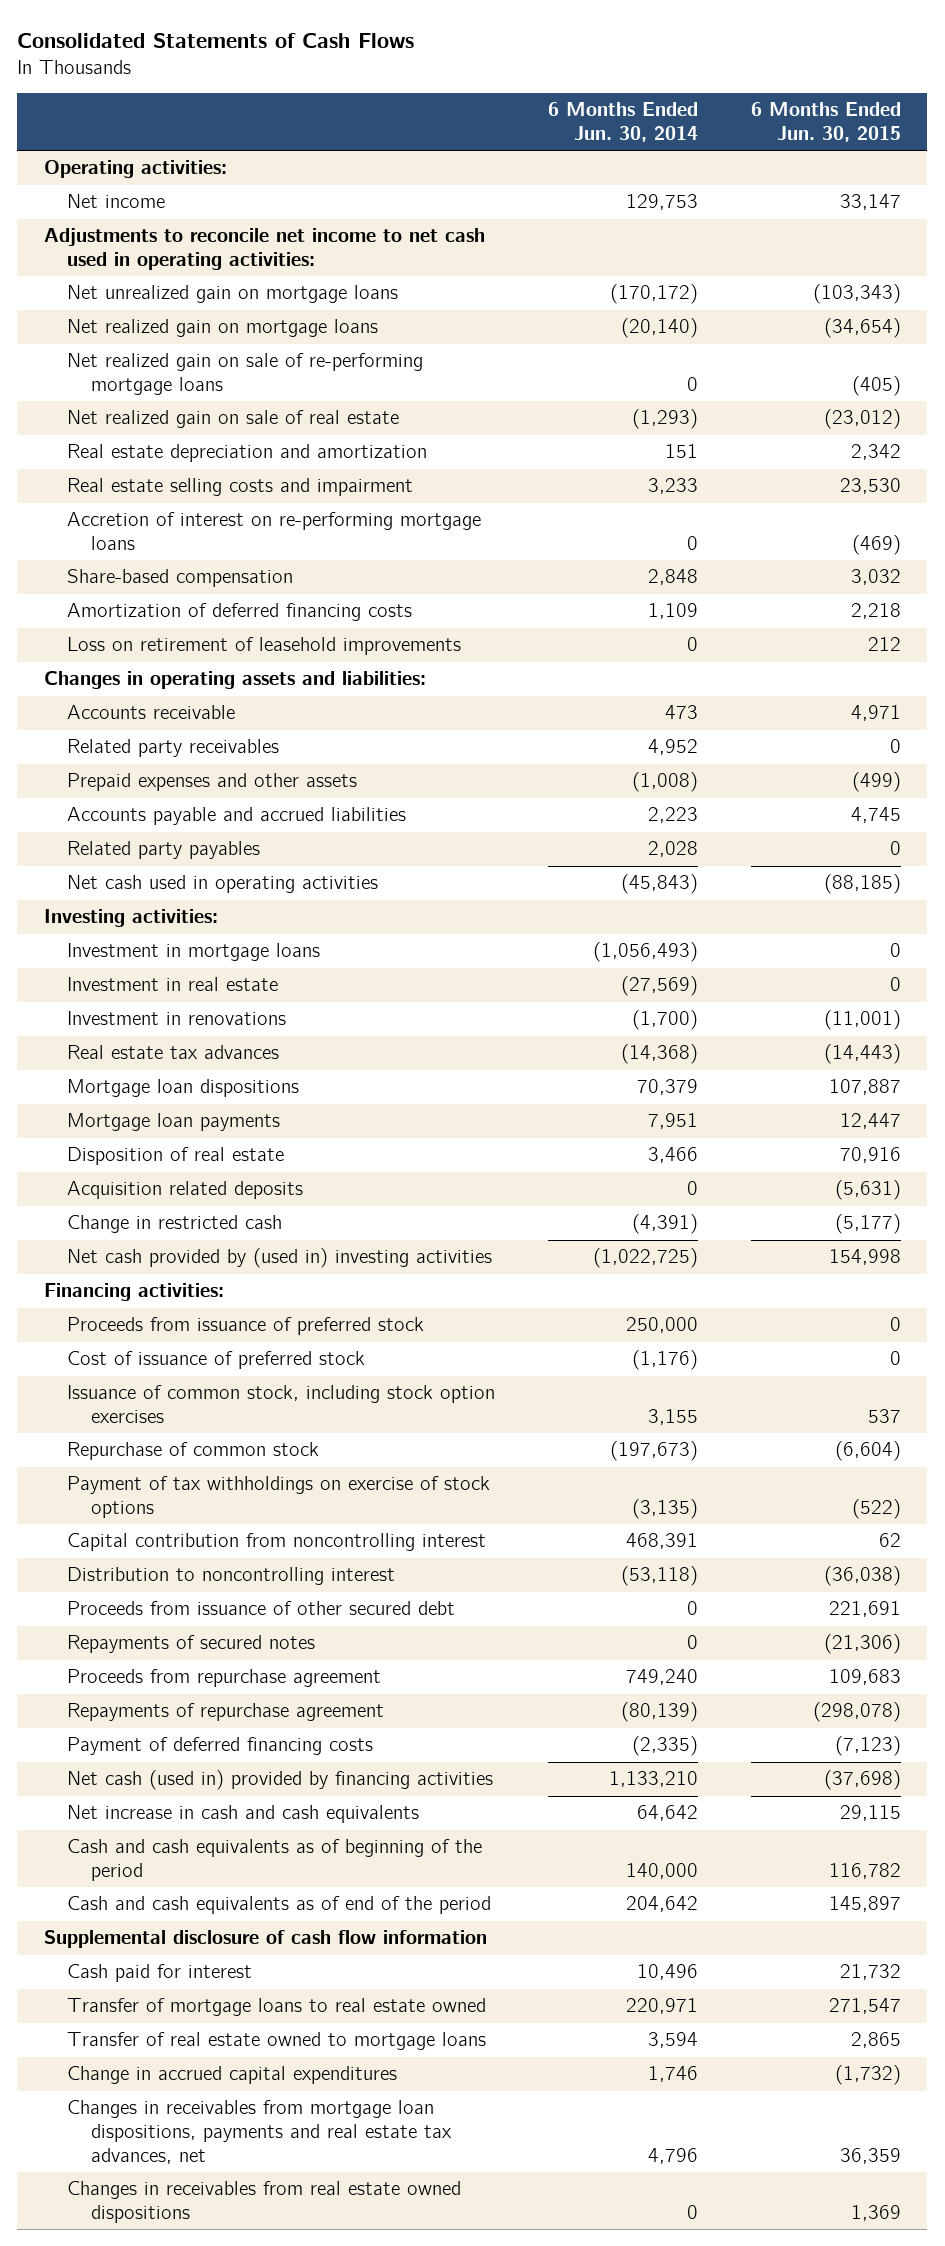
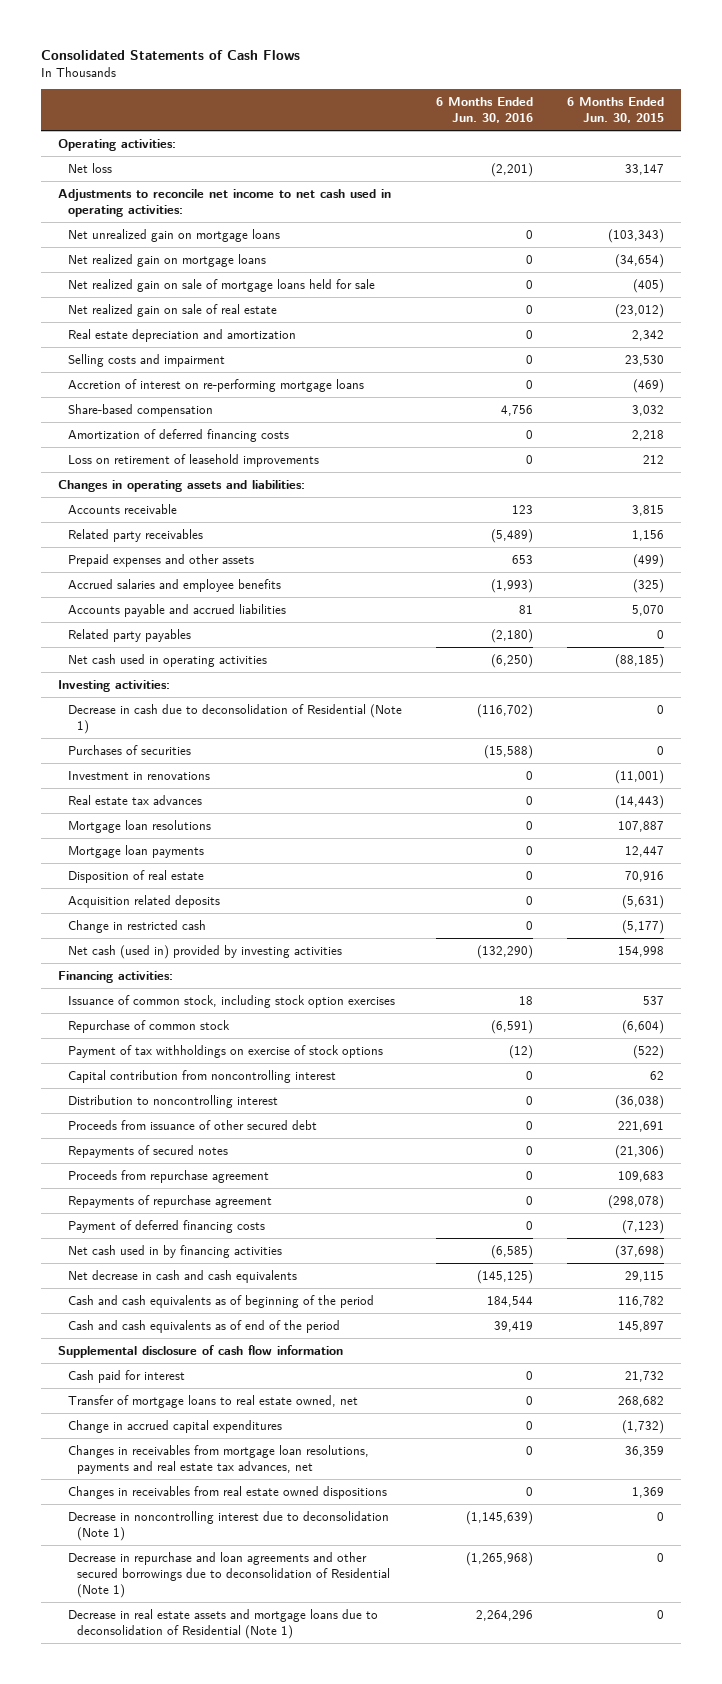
[548,102,699,143] 6 Months Ended Jun. 30, 2014 -> none
none -> [435,97,533,123] 6 Months Ended Jun. 30, 2016
[67,194,166,209] Net income -> [67,162,112,173] Net loss
[67,353,424,396] Net realized gain on sale of re-performing mortgage loans -> [67,278,375,292] Net realized gain on sale of mortgage loans held for sale
[67,478,414,497] Real estate selling costs and impairment -> [67,353,225,367] Selling costs and impairment
[850,705,901,722] 4,971 -> [632,504,665,516] 3,815
[889,739,901,754] 0 -> [632,529,665,541] 1,156
none -> [67,578,281,592] Accrued salaries and employee benefits
[850,807,901,824] 4,745 -> [632,604,665,616] 5,070
[67,943,321,962] Investment in mortgage loans -> none
[67,977,279,992] Investment in real estate -> none
none -> [67,703,402,734] Decrease in cash due to deconsolidation of Residential (Note 1)
none -> [67,744,191,755] Purchases of securities
[67,1079,300,1098] Mortgage loan dispositions -> [67,819,211,833] Mortgage loan resolutions
[67,1248,493,1269] Net cash provided by (used in) investing activities -> [67,944,342,959] Net cash (used in) provided by investing activities
[67,1317,425,1336] Proceeds from issuance of preferred stock -> none
[67,1351,366,1370] Cost of issuance of preferred stock -> none
[67,1770,494,1791] Net cash (used in) provided by financing activities -> [67,1244,282,1258] Net cash used in by financing activities
[67,1805,420,1824] Net increase in cash and cash equivalents -> [67,1269,297,1283] Net decrease in cash and cash equivalents
[67,2032,487,2051] Transfer of real estate owned to mortgage loans -> none
[67,1998,487,2017] Transfer of mortgage loans to real estate owned -> [67,1394,358,1408] Transfer of mortgage loans to real estate owned, net
[828,1998,901,2015] 271,547 -> [618,1395,665,1407] 268,682
[67,2100,452,2165] Changes in receivables from mortgage loan dispositions, payments and real estate tax advances, net -> [67,1444,369,1474] Changes in receivables from mortgage loan resolutions, payments and real estate tax advances, net
none -> [67,1510,389,1541] Decrease in noncontrolling interest due to deconsolidation (Note 1)
none -> [67,1551,391,1598] Decrease in repurchase and loan agreements and other secured borrowings due to deconsolidation of Residential (Note 1)
none -> [67,1608,378,1639] Decrease in real estate assets and mortgage loans due to deconsolidation of Residential (Note 1)

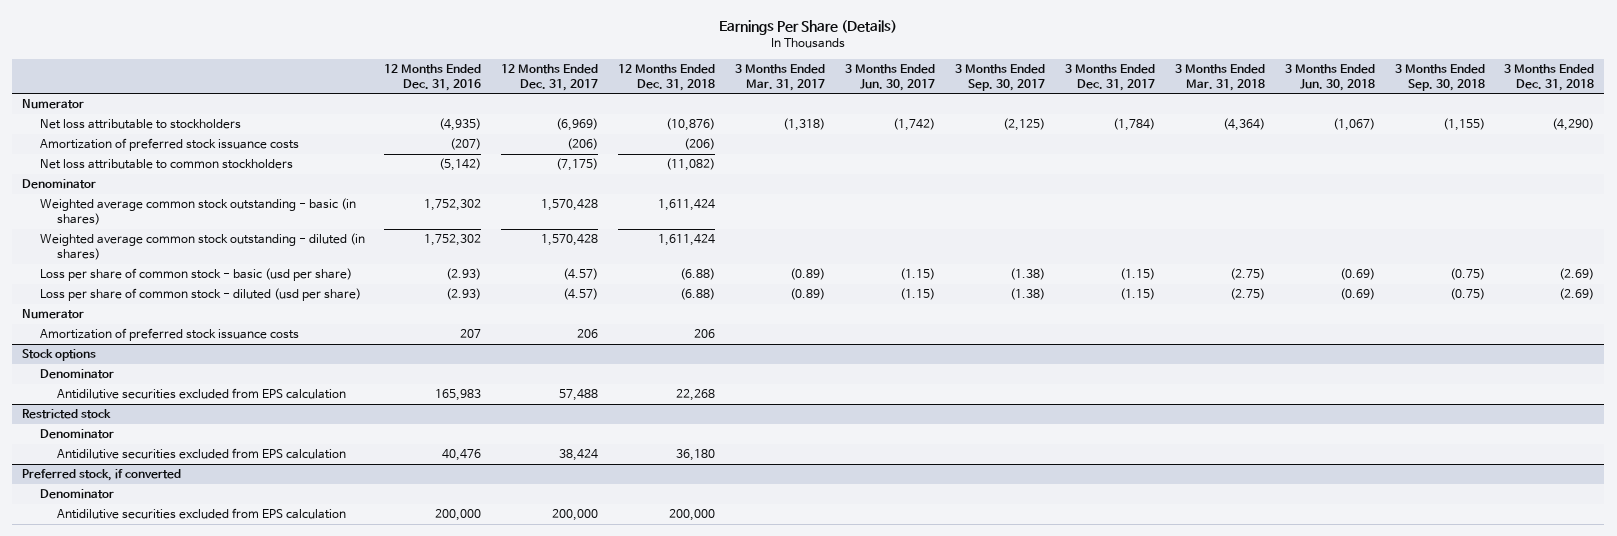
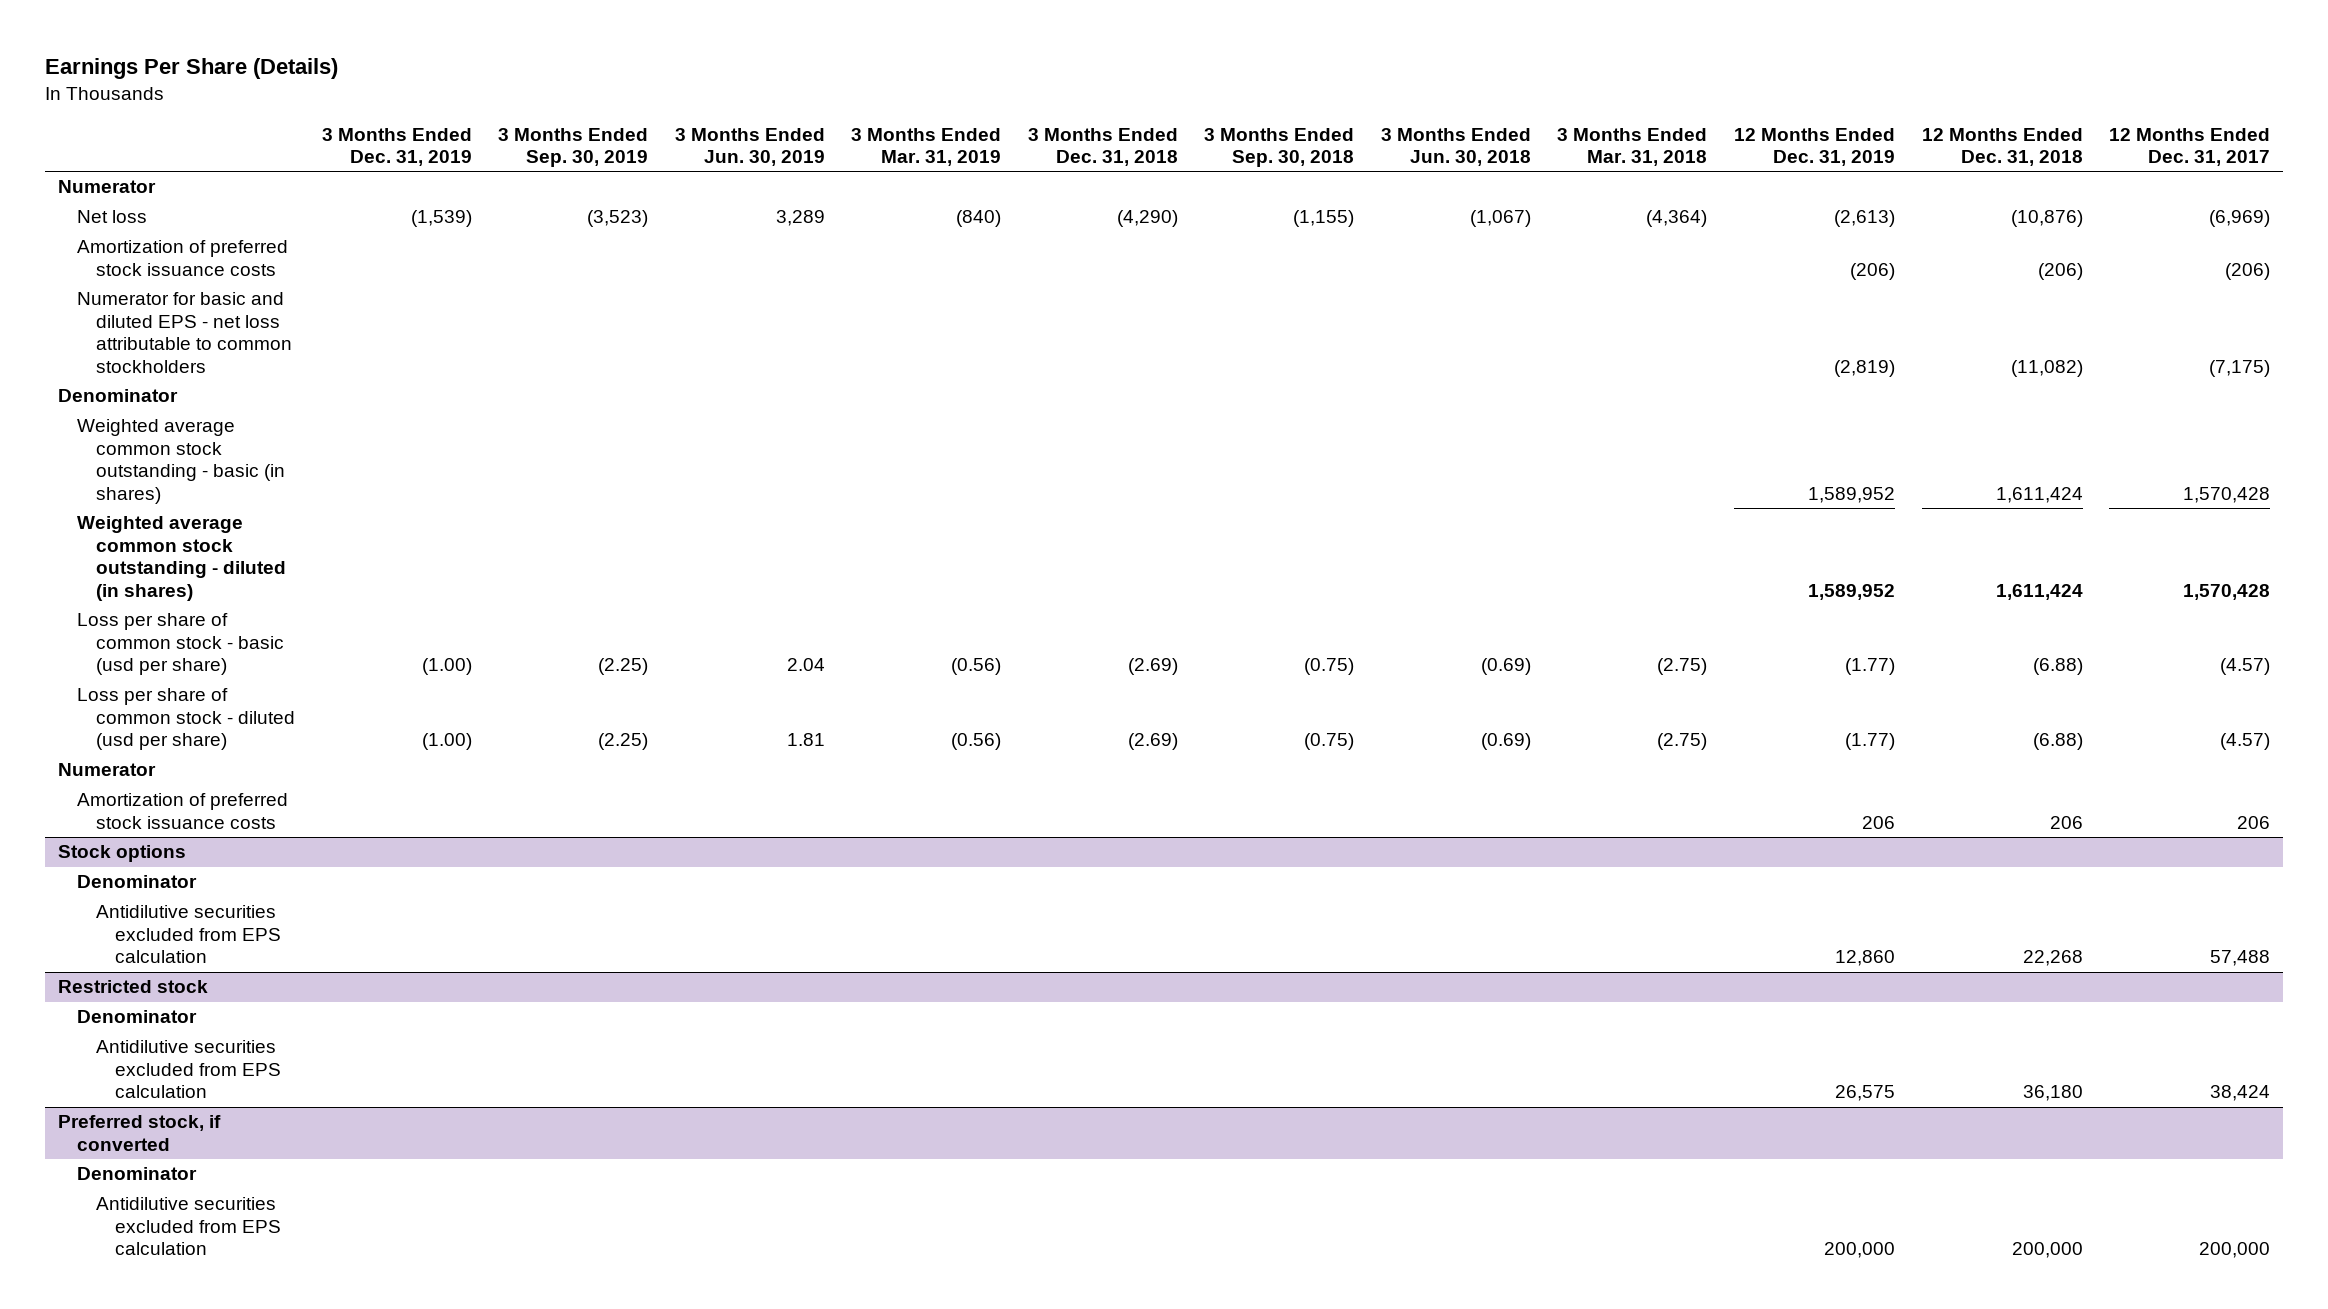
[384,63,482,91] 12 Months Ended Dec. 31, 2016 -> none
[735,63,826,91] 3 Months Ended Mar. 31, 2017 -> none
[845,63,936,91] 3 Months Ended Jun. 30, 2017 -> none
[954,63,1045,91] 3 Months Ended Sep. 30, 2017 -> none
[1064,63,1155,91] 3 Months Ended Dec. 31, 2017 -> none
none -> [321,127,472,166] 3 Months Ended Dec. 31, 2019
none -> [498,127,649,167] 3 Months Ended Sep. 30, 2019
none -> [674,127,825,166] 3 Months Ended Jun. 30, 2019
none -> [851,127,1002,166] 3 Months Ended Mar. 31, 2019
none -> [1734,127,1896,166] 12 Months Ended Dec. 31, 2019
[39,119,241,130] Net loss attributable to stockholders -> [77,210,148,224] Net loss
[39,159,293,170] Net loss attributable to common stockholders -> [77,292,293,373] Numerator for basic and diluted EPS - net loss attributable to common stockholders

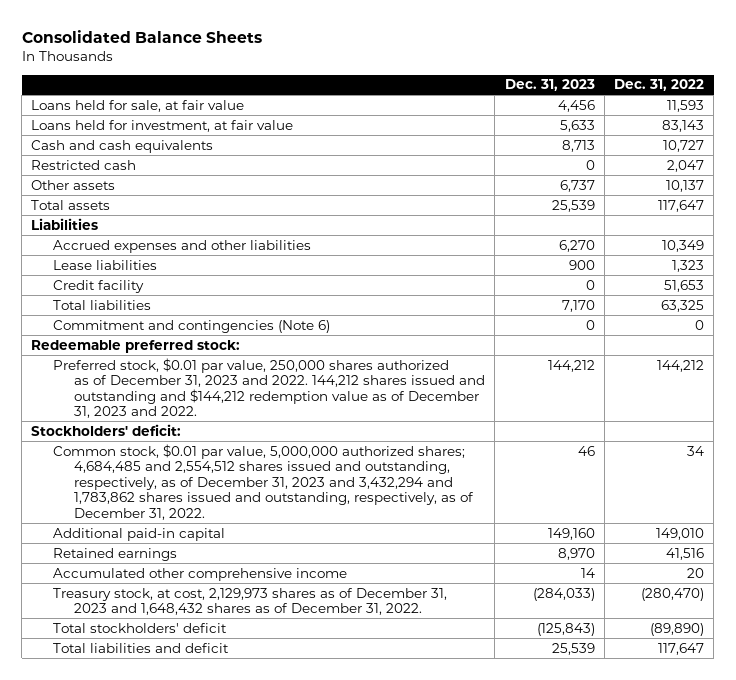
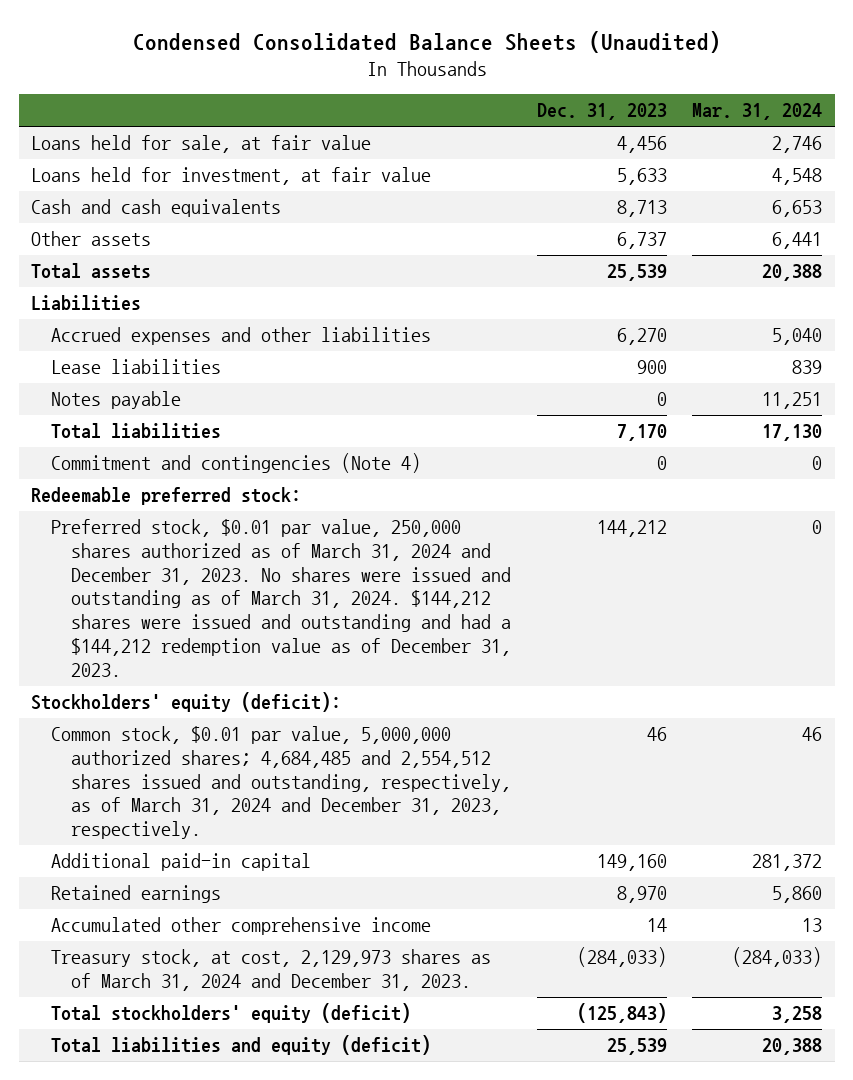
[21,29,262,43] Consolidated Balance Sheets -> [132,30,721,53] Condensed Consolidated Balance Sheets (Unaudited)
[614,79,705,92] Dec. 31, 2022 -> none
none -> [692,103,823,121] Mar. 31, 2024
[31,159,137,170] Restricted cash -> none
[52,279,144,293] Credit facility -> none
none -> [51,391,182,410] Notes payable
[52,319,330,333] Commitment and contingencies (Note 6) -> [51,453,422,474] Commitment and contingencies (Note 4)
[52,357,486,419] Preferred stock, $0.01 par value, 250,000 shares authorized as of December 31, 2023 and 2022. 144,212 shares issued and outstanding and $144,212 redemption value as of December 31, 2023 and 2022. -> [51,519,512,677] Preferred stock, $0.01 par value, 250,000 shares authorized as of March 31, 2024 and December 31, 2023. No shares were issued and outstanding as of March 31, 2024. $144,212 shares were issued and outstanding and had a $144,212 redemption value as of December 31, 2023.
[31,423,182,436] Stockholders' deficit: -> [31,692,342,713] Stockholders' equity (deficit):
[52,443,475,521] Common stock, $0.01 par value, 5,000,000 authorized shares; 4,684,485 and 2,554,512 shares issued and outstanding, respectively, as of December 31, 2023 and 3,432,294 and 1,783,862 shares issued and outstanding, respectively, as of December 31, 2022. -> [51,726,512,840] Common stock, $0.01 par value, 5,000,000 authorized shares; 4,684,485 and 2,554,512 shares issued and outstanding, respectively, as of March 31, 2024 and December 31, 2023, respectively.
[52,587,447,616] Treasury stock, at cost, 2,129,973 shares as of December 31, 2023 and 1,648,432 shares as of December 31, 2022. -> [51,949,492,991] Treasury stock, at cost, 2,129,973 shares as of March 31, 2024 and December 31, 2023.
[52,622,227,633] Total stockholders' deficit -> [51,1003,412,1024] Total stockholders' equity (deficit)
[52,642,229,653] Total liabilities and deficit -> [51,1035,432,1056] Total liabilities and equity (deficit)

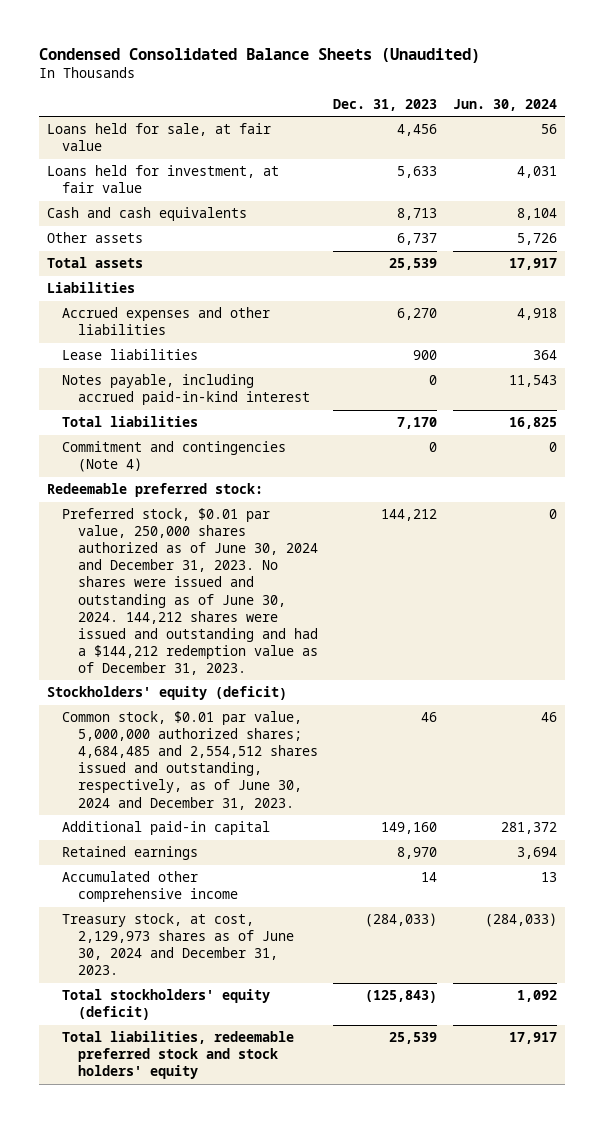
[692,103,823,121] Mar. 31, 2024 -> none
none -> [452,98,557,111] Jun. 30, 2024
[51,391,182,410] Notes payable -> [62,374,310,406] Notes payable, including accrued paid-in-kind interest
[51,519,512,677] Preferred stock, $0.01 par value, 250,000 shares authorized as of March 31, 2024 and December 31, 2023. No shares were issued and outstanding as of March 31, 2024. $144,212 shares were issued and outstanding and had a $144,212 redemption value as of December 31, 2023. -> [62,508,318,675] Preferred stock, $0.01 par value, 250,000 shares authorized as of June 30, 2024 and December 31, 2023. No shares were issued and outstanding as of June 30, 2024. 144,212 shares were issued and outstanding and had a $144,212 redemption value as of December 31, 2023.
[31,692,342,713] Stockholders' equity (deficit): -> [46,686,287,701] Stockholders' equity (deficit)
[51,726,512,840] Common stock, $0.01 par value, 5,000,000 authorized shares; 4,684,485 and 2,554,512 shares issued and outstanding, respectively, as of March 31, 2024 and December 31, 2023, respectively. -> [62,711,318,810] Common stock, $0.01 par value, 5,000,000 authorized shares; 4,684,485 and 2,554,512 shares issued and outstanding, respectively, as of June 30, 2024 and December 31, 2023.
[51,949,492,991] Treasury stock, at cost, 2,129,973 shares as of March 31, 2024 and December 31, 2023. -> [62,913,294,976] Treasury stock, at cost, 2,129,973 shares as of June 30, 2024 and December 31, 2023.
[51,1035,432,1056] Total liabilities and equity (deficit) -> [62,1031,295,1080] Total liabilities, redeemable preferred stock and stock holders' equity

